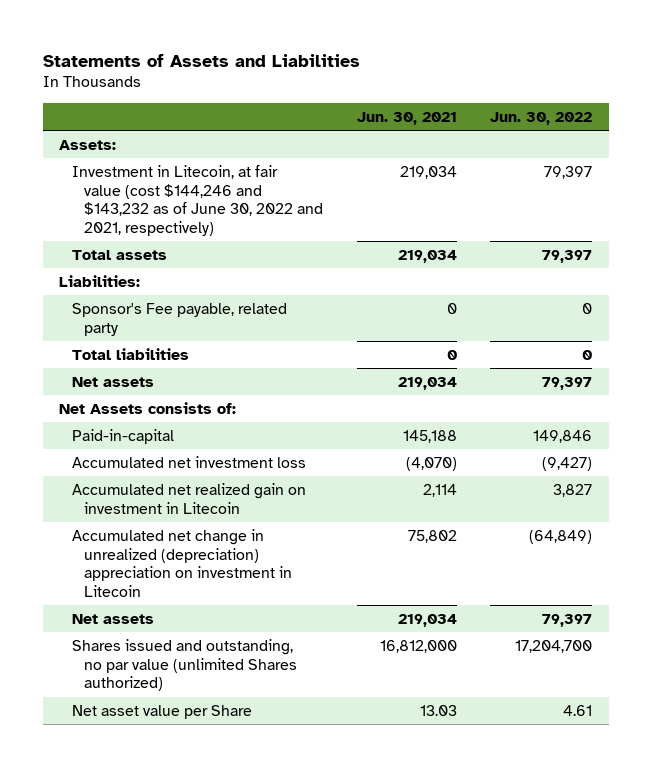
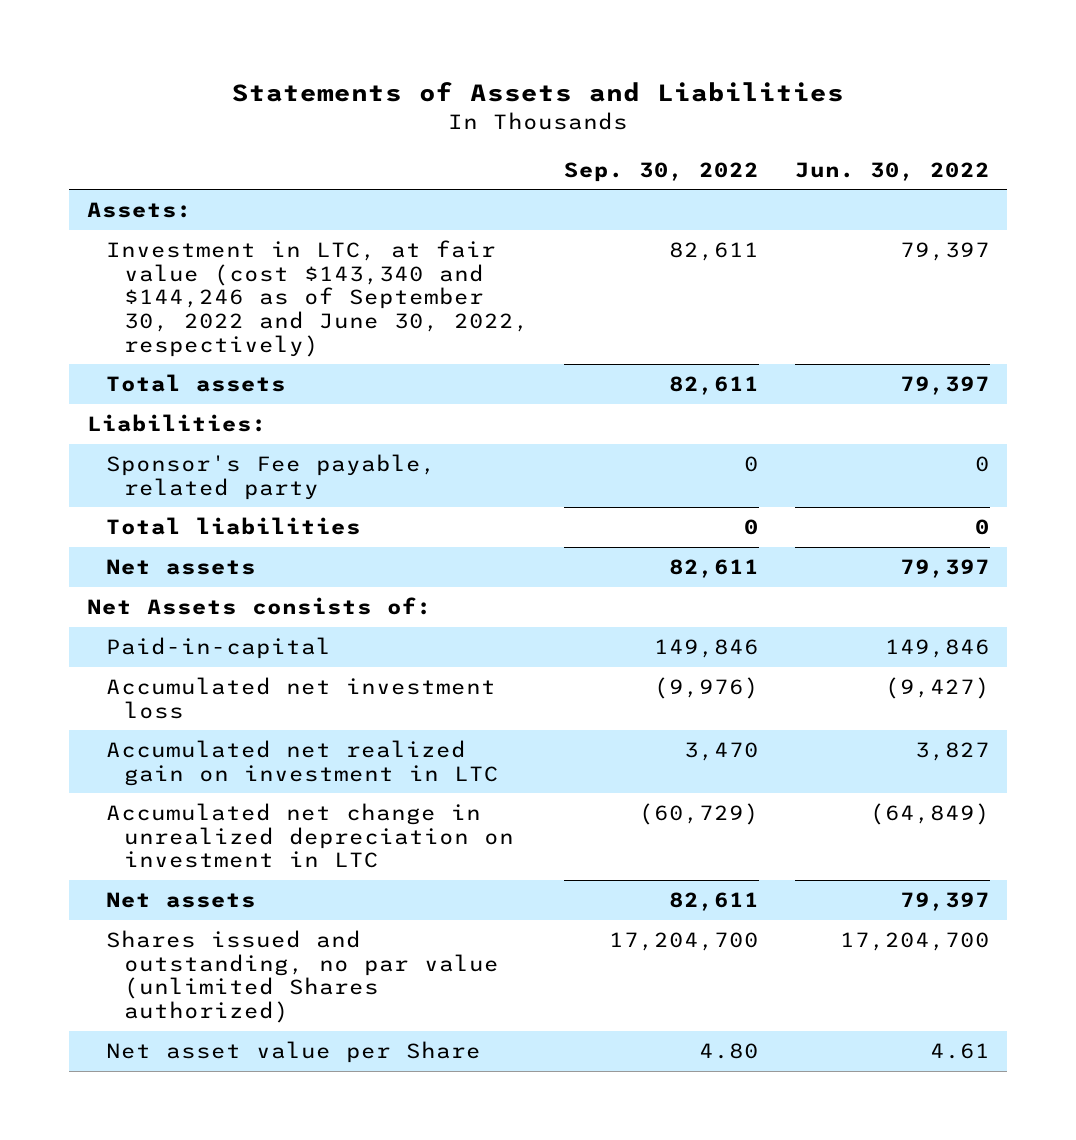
[356,111,457,125] Jun. 30, 2021 -> none
none -> [564,161,760,182] Sep. 30, 2022
[71,164,324,237] Investment in Litecoin, at fair value (cost $144,246 and $143,232 as of June 30, 2022 and 2021, respectively) -> [105,240,530,357] Investment in LTC, at fair value (cost $143,340 and $144,246 as of September 30, 2022 and June 30, 2022, respectively)
[71,482,306,514] Accumulated net realized gain on investment in Litecoin -> [105,740,500,786] Accumulated net realized gain on investment in LTC
[71,528,293,598] Accumulated net change in unrealized (depreciation) appreciation on investment in Litecoin -> [105,803,515,869] Accumulated net change in unrealized depreciation on investment in LTC

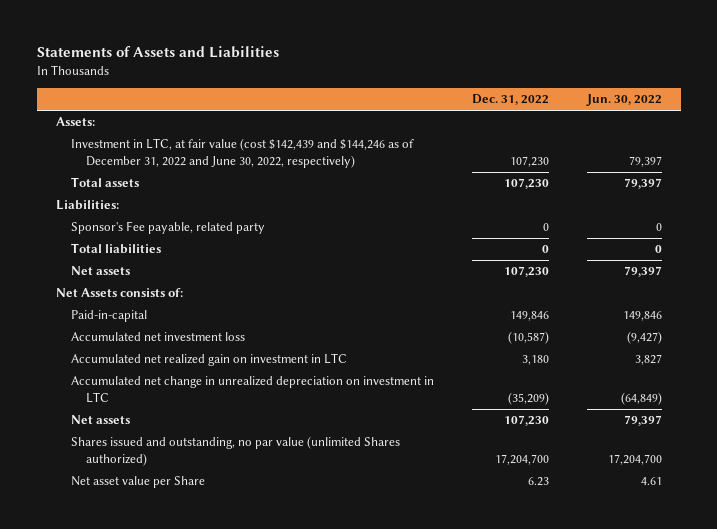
[564,161,760,182] Sep. 30, 2022 -> none
none -> [471,94,549,106] Dec. 31, 2022
[105,240,530,357] Investment in LTC, at fair value (cost $143,340 and $144,246 as of September 30, 2022 and June 30, 2022, respectively) -> [71,138,415,169] Investment in LTC, at fair value (cost $142,439 and $144,246 as of December 31, 2022 and June 30, 2022, respectively)

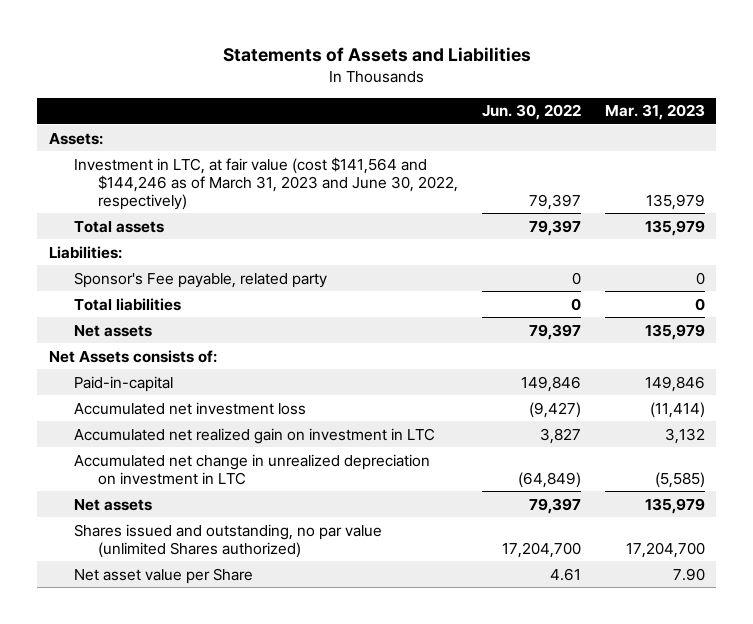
[471,94,549,106] Dec. 31, 2022 -> none
none -> [604,104,705,121] Mar. 31, 2023
[71,138,415,169] Investment in LTC, at fair value (cost $142,439 and $144,246 as of December 31, 2022 and June 30, 2022, respectively) -> [73,156,459,210] Investment in LTC, at fair value (cost $141,564 and $144,246 as of March 31, 2023 and June 30, 2022, respectively)

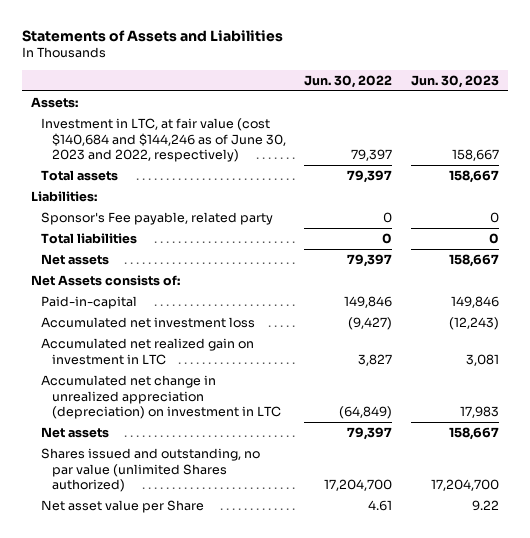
[604,104,705,121] Mar. 31, 2023 -> none
none -> [410,74,499,88] Jun. 30, 2023
[73,156,459,210] Investment in LTC, at fair value (cost $141,564 and $144,246 as of March 31, 2023 and June 30, 2022, respectively) -> [41,118,286,162] Investment in LTC, at fair value (cost $140,684 and $144,246 as of June 30, 2023 and 2022, respectively)
[73,453,430,485] Accumulated net change in unrealized depreciation on investment in LTC -> [41,375,281,419] Accumulated net change in unrealized appreciation (depreciation) on investment in LTC

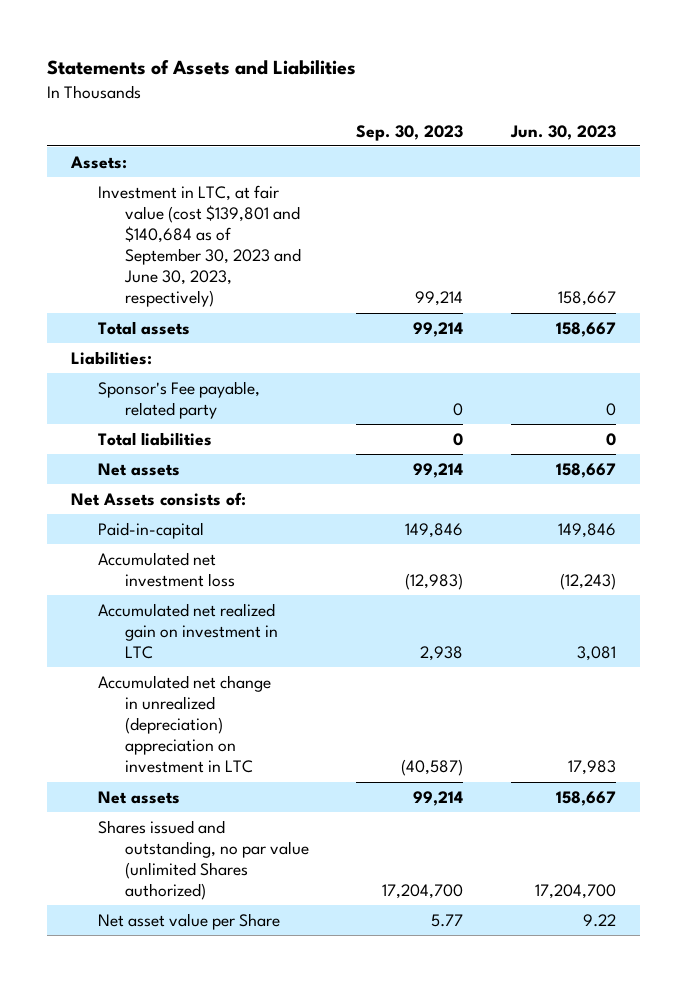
[304,74,393,88] Jun. 30, 2022 -> none
none -> [356,124,464,141] Sep. 30, 2023
[41,118,286,162] Investment in LTC, at fair value (cost $140,684 and $144,246 as of June 30, 2023 and 2022, respectively) -> [97,184,301,308] Investment in LTC, at fair value (cost $139,801 and $140,684 as of September 30, 2023 and June 30, 2023, respectively)
[41,375,281,419] Accumulated net change in unrealized appreciation (depreciation) on investment in LTC -> [97,674,271,774] Accumulated net change in unrealized (depreciation) appreciation on investment in LTC

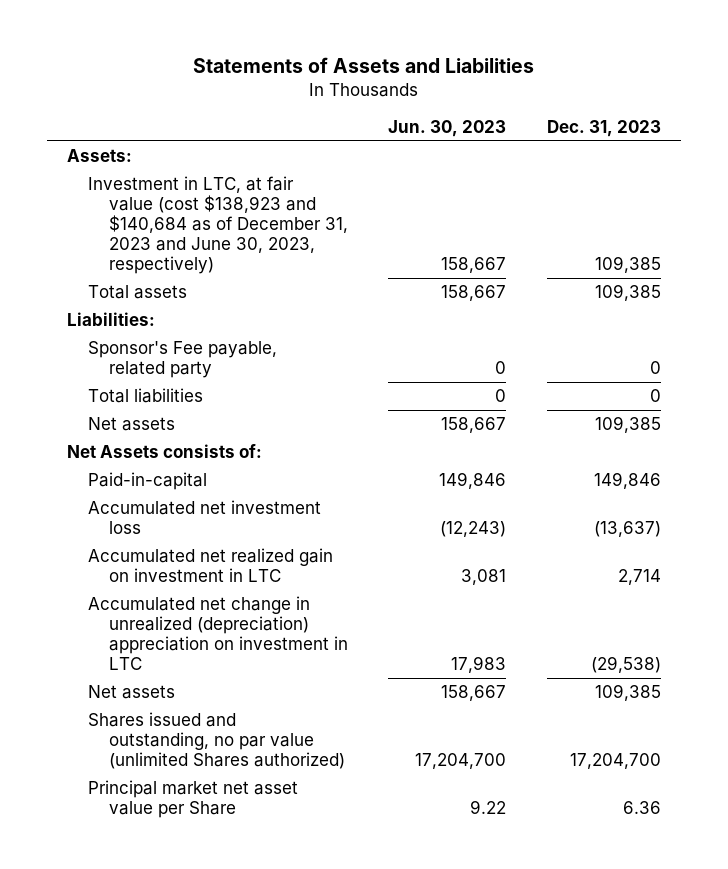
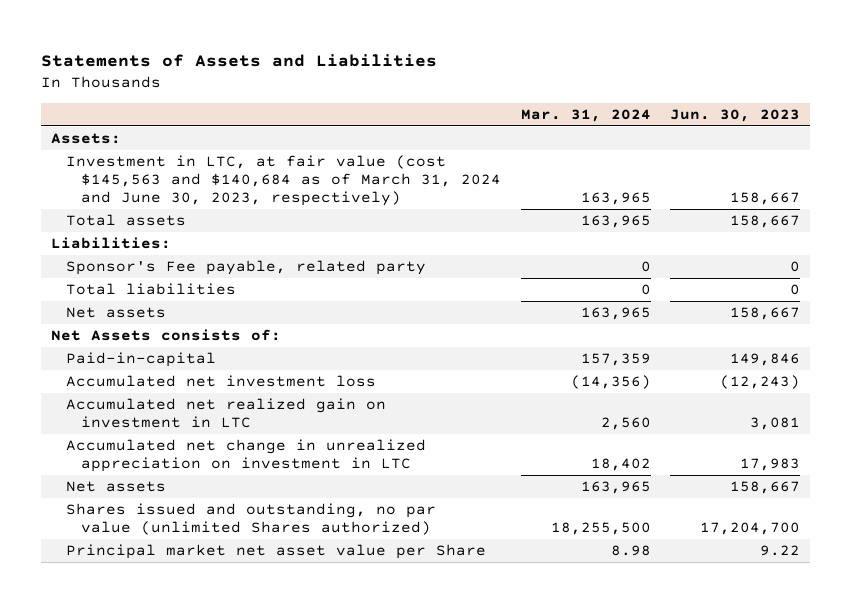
[546,120,661,138] Dec. 31, 2023 -> none
none -> [520,108,651,122] Mar. 31, 2024
[88,175,348,274] Investment in LTC, at fair value (cost $138,923 and $140,684 as of December 31, 2023 and June 30, 2023, respectively) -> [66,155,502,207] Investment in LTC, at fair value (cost $145,563 and $140,684 as of March 31, 2024 and June 30, 2023, respectively)
[88,595,348,670] Accumulated net change in unrealized (depreciation) appreciation on investment in LTC -> [66,439,427,473] Accumulated net change in unrealized appreciation on investment in LTC

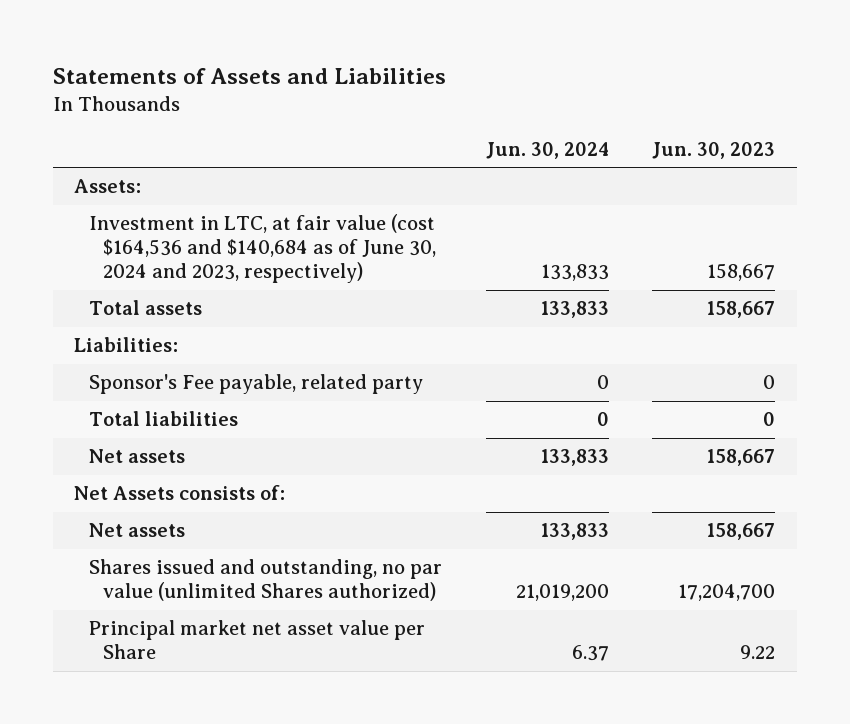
[520,108,651,122] Mar. 31, 2024 -> none
none -> [485,141,609,159] Jun. 30, 2024
[66,155,502,207] Investment in LTC, at fair value (cost $145,563 and $140,684 as of March 31, 2024 and June 30, 2023, respectively) -> [88,214,436,284] Investment in LTC, at fair value (cost $164,536 and $140,684 as of June 30, 2024 and 2023, respectively)
[66,352,217,368] Paid-in-capital -> none
[66,375,377,388] Accumulated net investment loss -> none
[66,398,387,429] Accumulated net realized gain on investment in LTC -> none
[66,439,427,473] Accumulated net change in unrealized appreciation on investment in LTC -> none

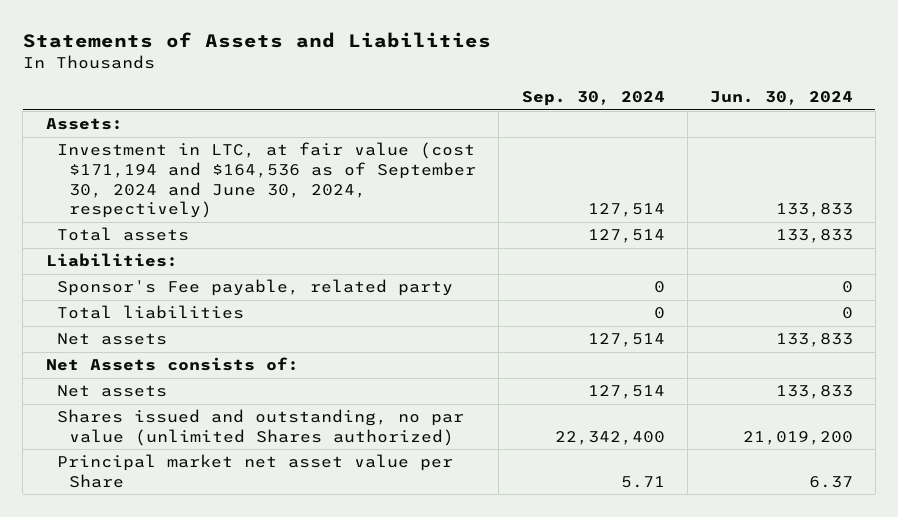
[652,141,776,159] Jun. 30, 2023 -> none
none -> [521,91,665,107] Sep. 30, 2024
[88,214,436,284] Investment in LTC, at fair value (cost $164,536 and $140,684 as of June 30, 2024 and 2023, respectively) -> [57,142,477,219] Investment in LTC, at fair value (cost $171,194 and $164,536 as of September 30, 2024 and June 30, 2024, respectively)

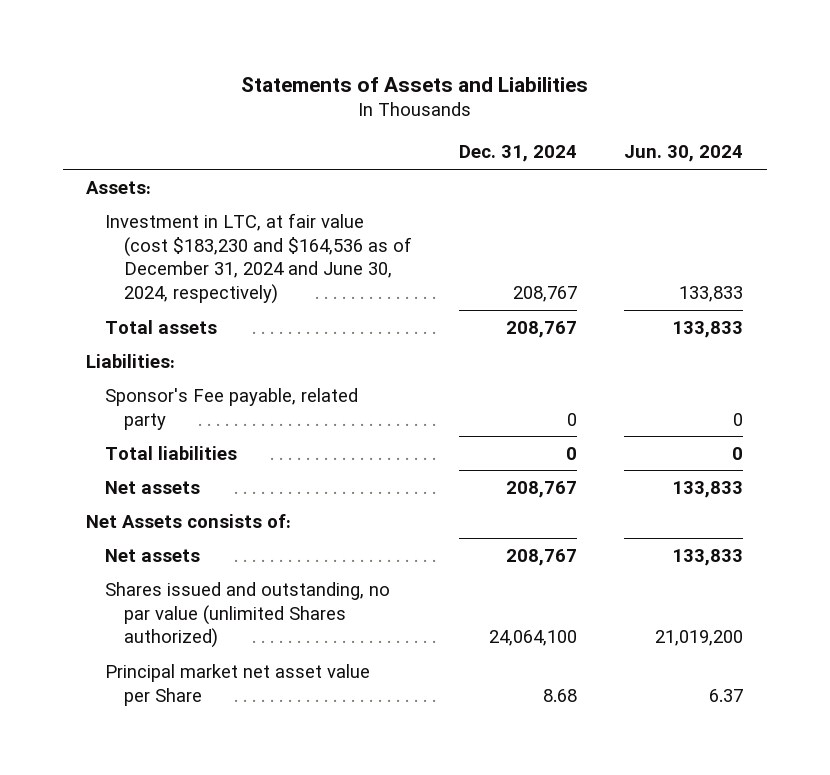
[521,91,665,107] Sep. 30, 2024 -> none
none -> [459,145,578,163] Dec. 31, 2024
[57,142,477,219] Investment in LTC, at fair value (cost $171,194 and $164,536 as of September 30, 2024 and June 30, 2024, respectively) -> [105,212,413,305] Investment in LTC, at fair value (cost $183,230 and $164,536 as of December 31, 2024 and June 30, 2024, respectively)

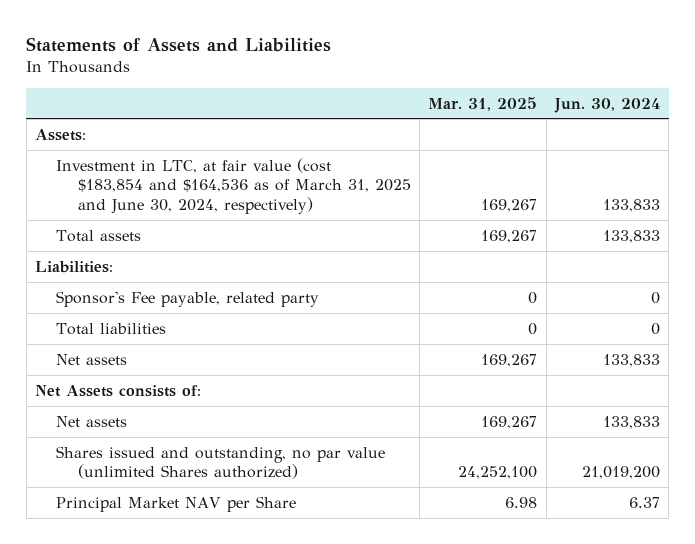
[459,145,578,163] Dec. 31, 2024 -> none
none -> [428,96,538,111] Mar. 31, 2025
[105,212,413,305] Investment in LTC, at fair value (cost $183,230 and $164,536 as of December 31, 2024 and June 30, 2024, respectively) -> [56,157,411,214] Investment in LTC, at fair value (cost $183,854 and $164,536 as of March 31, 2025 and June 30, 2024, respectively)
[105,663,371,706] Principal market net asset value per Share -> [56,495,297,512] Principal Market NAV per Share

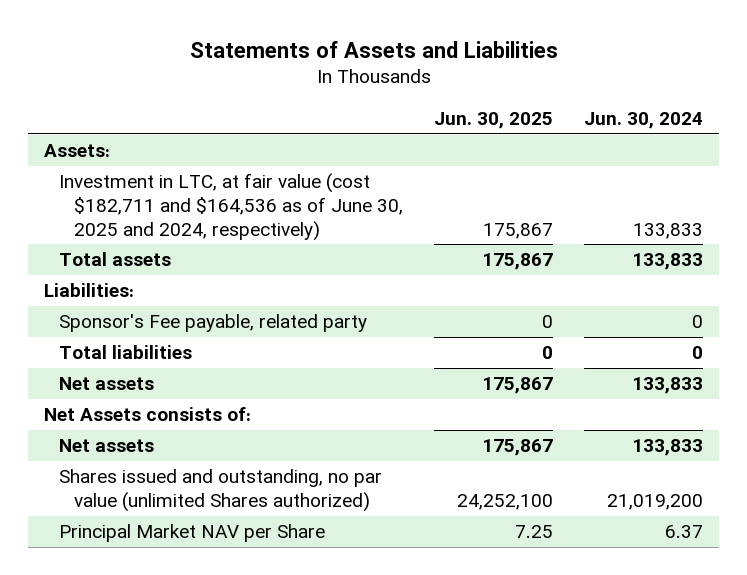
[428,96,538,111] Mar. 31, 2025 -> none
none -> [434,111,554,129] Jun. 30, 2025
[56,157,411,214] Investment in LTC, at fair value (cost $183,854 and $164,536 as of March 31, 2025 and June 30, 2024, respectively) -> [58,173,403,241] Investment in LTC, at fair value (cost $182,711 and $164,536 as of June 30, 2025 and 2024, respectively)

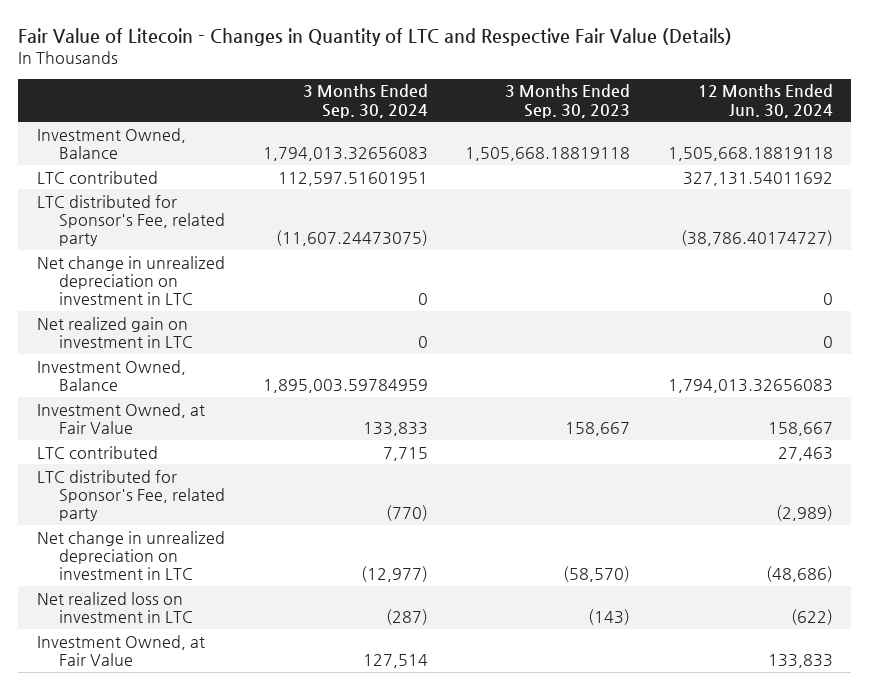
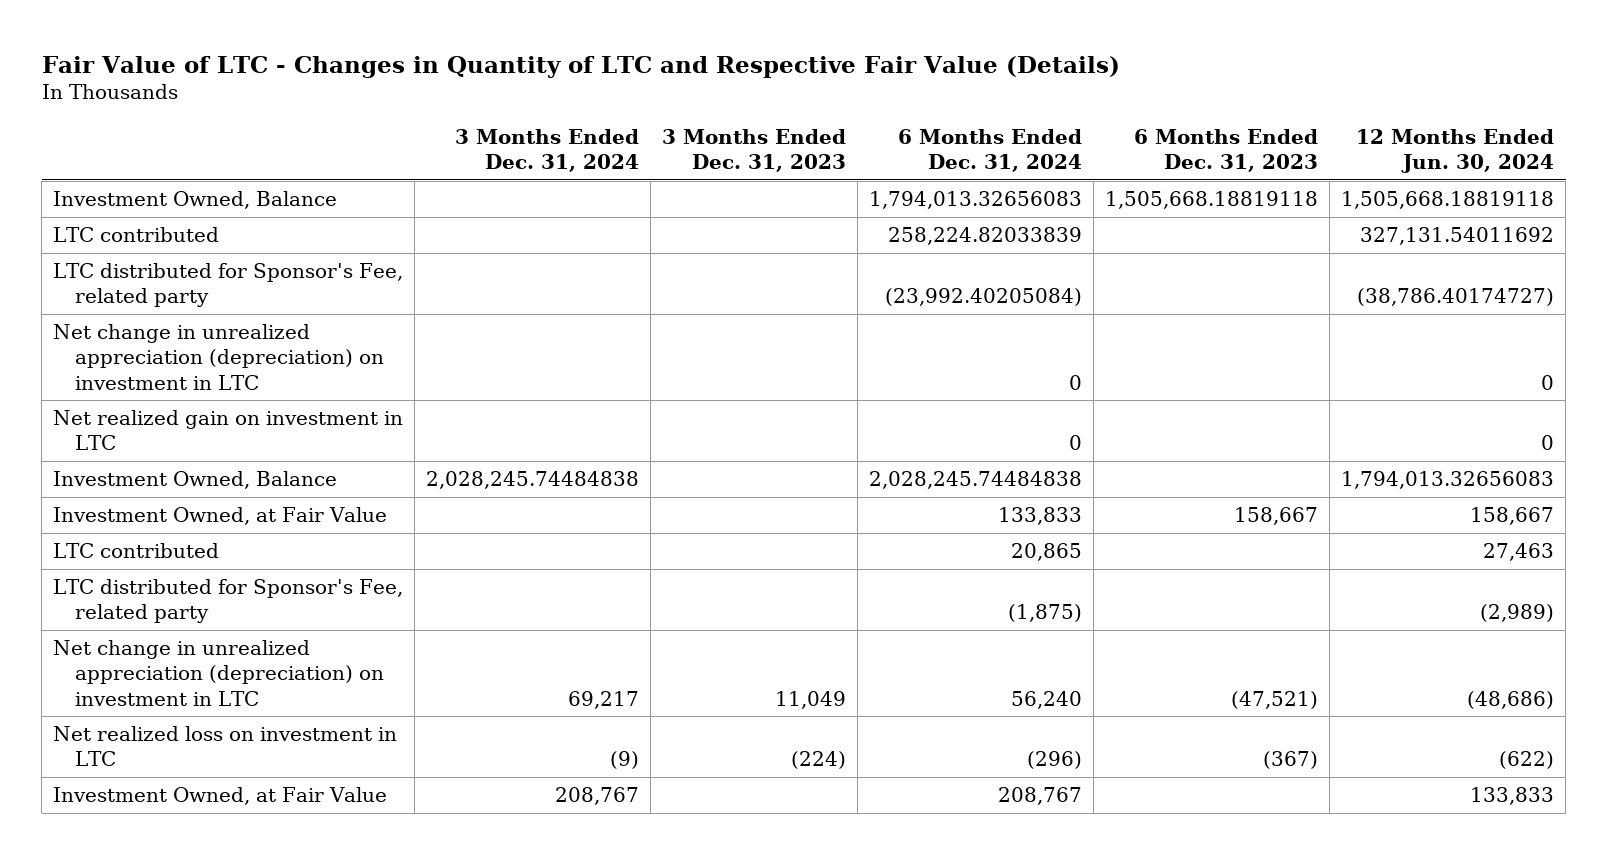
[18,28,733,47] Fair Value of Litecoin - Changes in Quantity of LTC and Respective Fair Value (Details) -> [41,55,1120,78] Fair Value of LTC - Changes in Quantity of LTC and Respective Fair Value (Details)
[302,84,428,118] 3 Months Ended Sep. 30, 2024 -> none
[505,84,631,118] 3 Months Ended Sep. 30, 2023 -> none
none -> [455,128,640,173] 3 Months Ended Dec. 31, 2024
none -> [662,128,847,173] 3 Months Ended Dec. 31, 2023
none -> [898,128,1083,173] 6 Months Ended Dec. 31, 2024
none -> [1134,128,1319,173] 6 Months Ended Dec. 31, 2023
[36,255,225,305] Net change in unrealized depreciation on investment in LTC -> [53,323,384,390] Net change in unrealized appreciation (depreciation) on investment in LTC
[36,530,225,580] Net change in unrealized depreciation on investment in LTC -> [53,639,384,706] Net change in unrealized appreciation (depreciation) on investment in LTC

